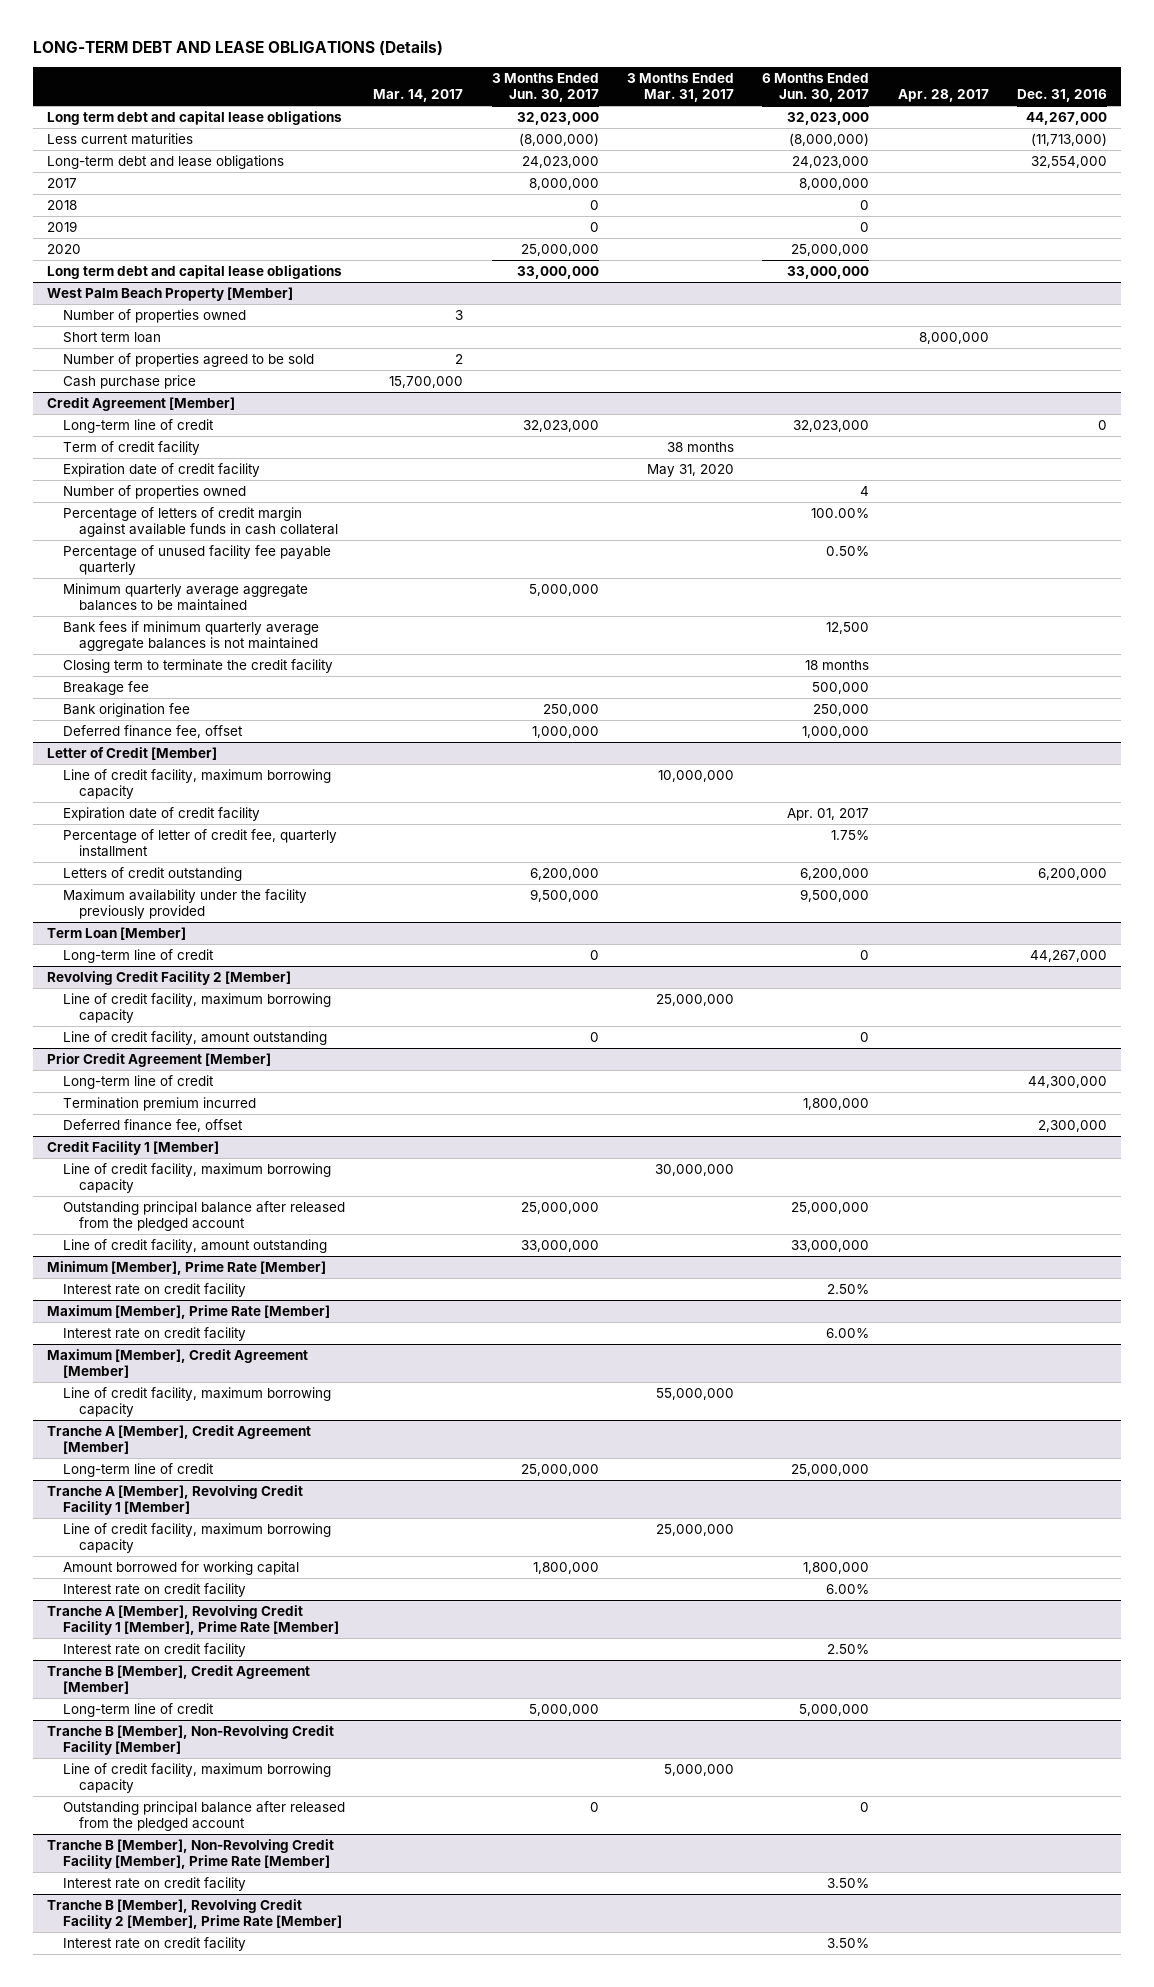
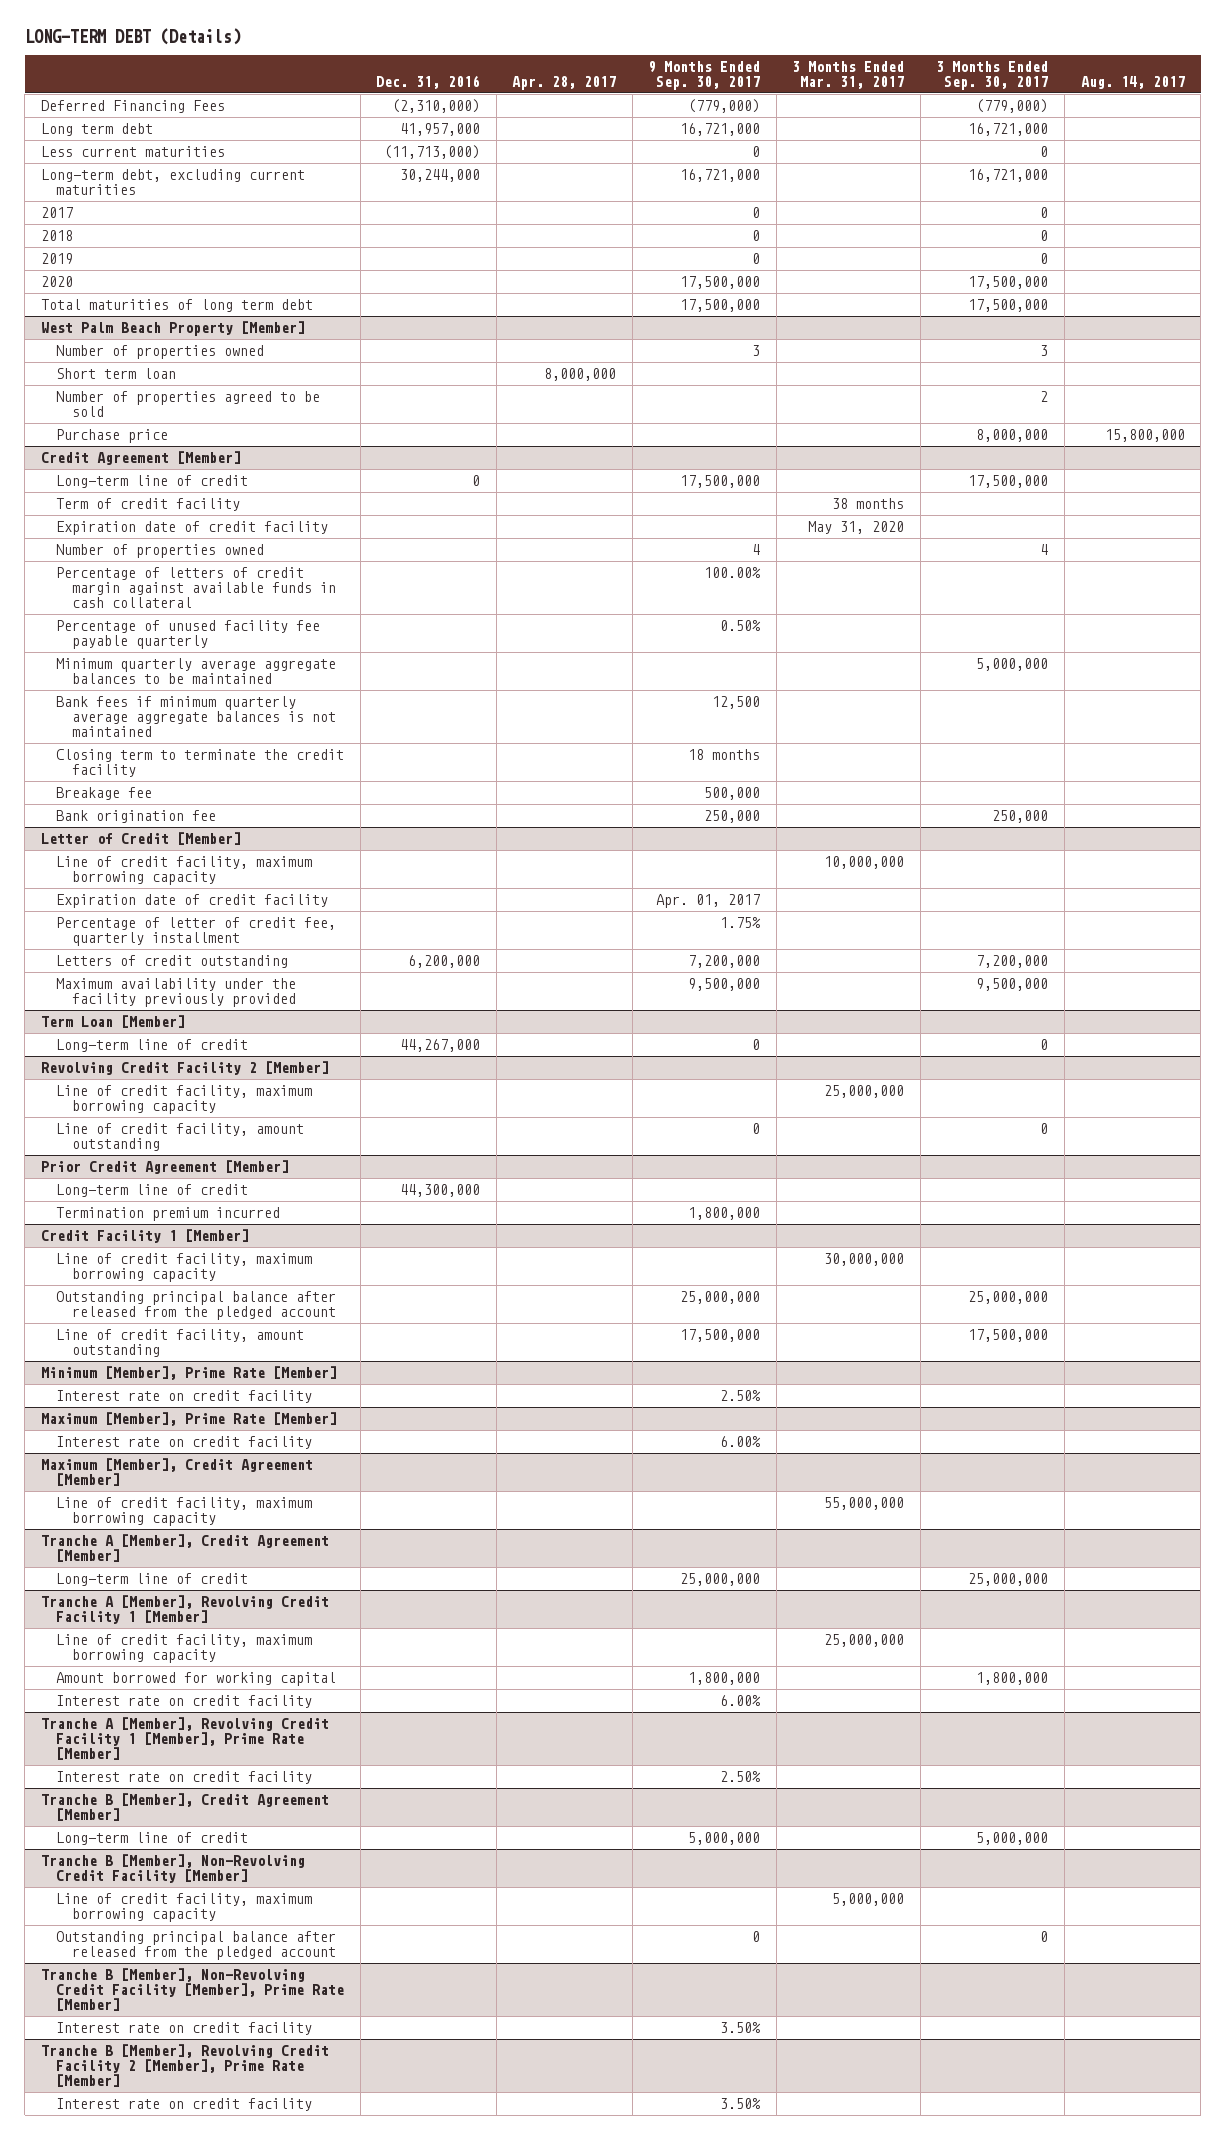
[32,40,443,57] LONG-TERM DEBT AND LEASE OBLIGATIONS (Details) -> [24,28,241,46] LONG-TERM DEBT (Details)
[373,89,464,103] Mar. 14, 2017 -> none
[491,72,599,103] 3 Months Ended Jun. 30, 2017 -> none
[762,72,870,103] 6 Months Ended Jun. 30, 2017 -> none
none -> [648,61,761,91] 9 Months Ended Sep. 30, 2017
none -> [936,61,1049,91] 3 Months Ended Sep. 30, 2017
none -> [1080,76,1185,90] Aug. 14, 2017
[46,110,342,125] Long term debt and capital lease obligations -> none
none -> [40,99,225,113] Deferred Financing Fees
none -> [40,122,153,136] Long term debt
[46,154,284,169] Long-term debt and lease obligations -> none
none -> [40,168,305,195] Long-term debt, excluding current maturities
[46,264,342,279] Long term debt and capital lease obligations -> none
none -> [40,298,313,312] Total maturities of long term debt
[63,374,197,389] Cash purchase price -> [56,428,169,443] Purchase price
[63,724,244,738] Deferred finance fee, offset -> none
[63,1118,244,1132] Deferred finance fee, offset -> none

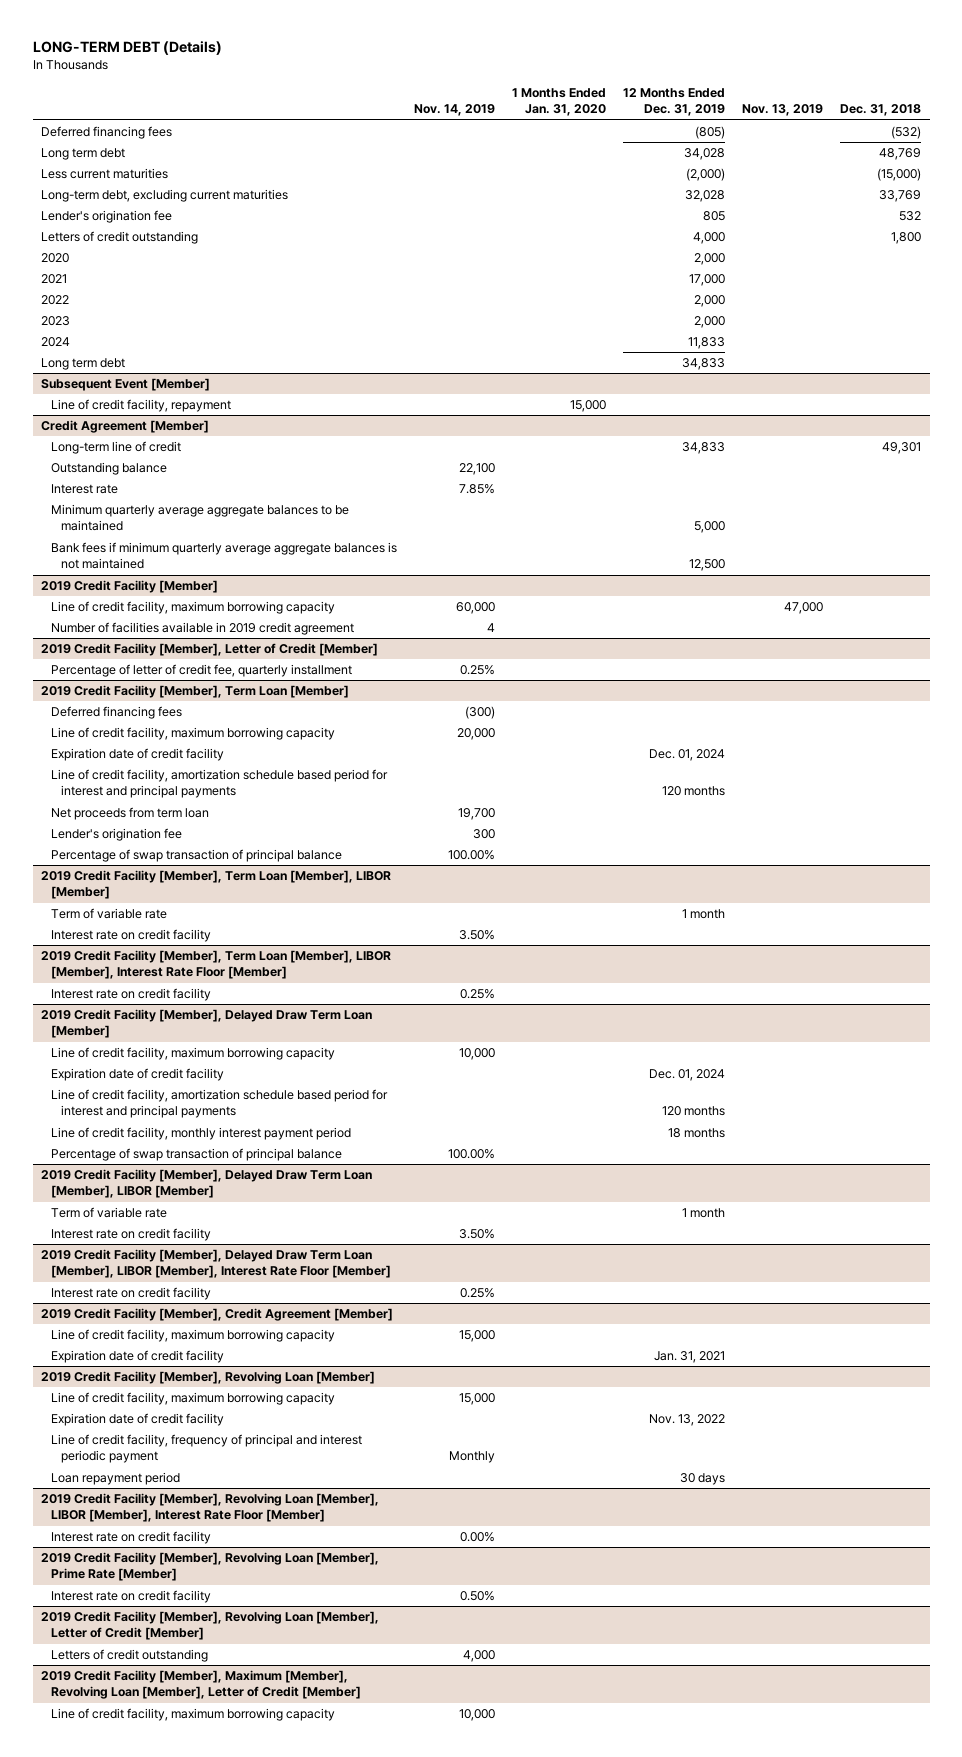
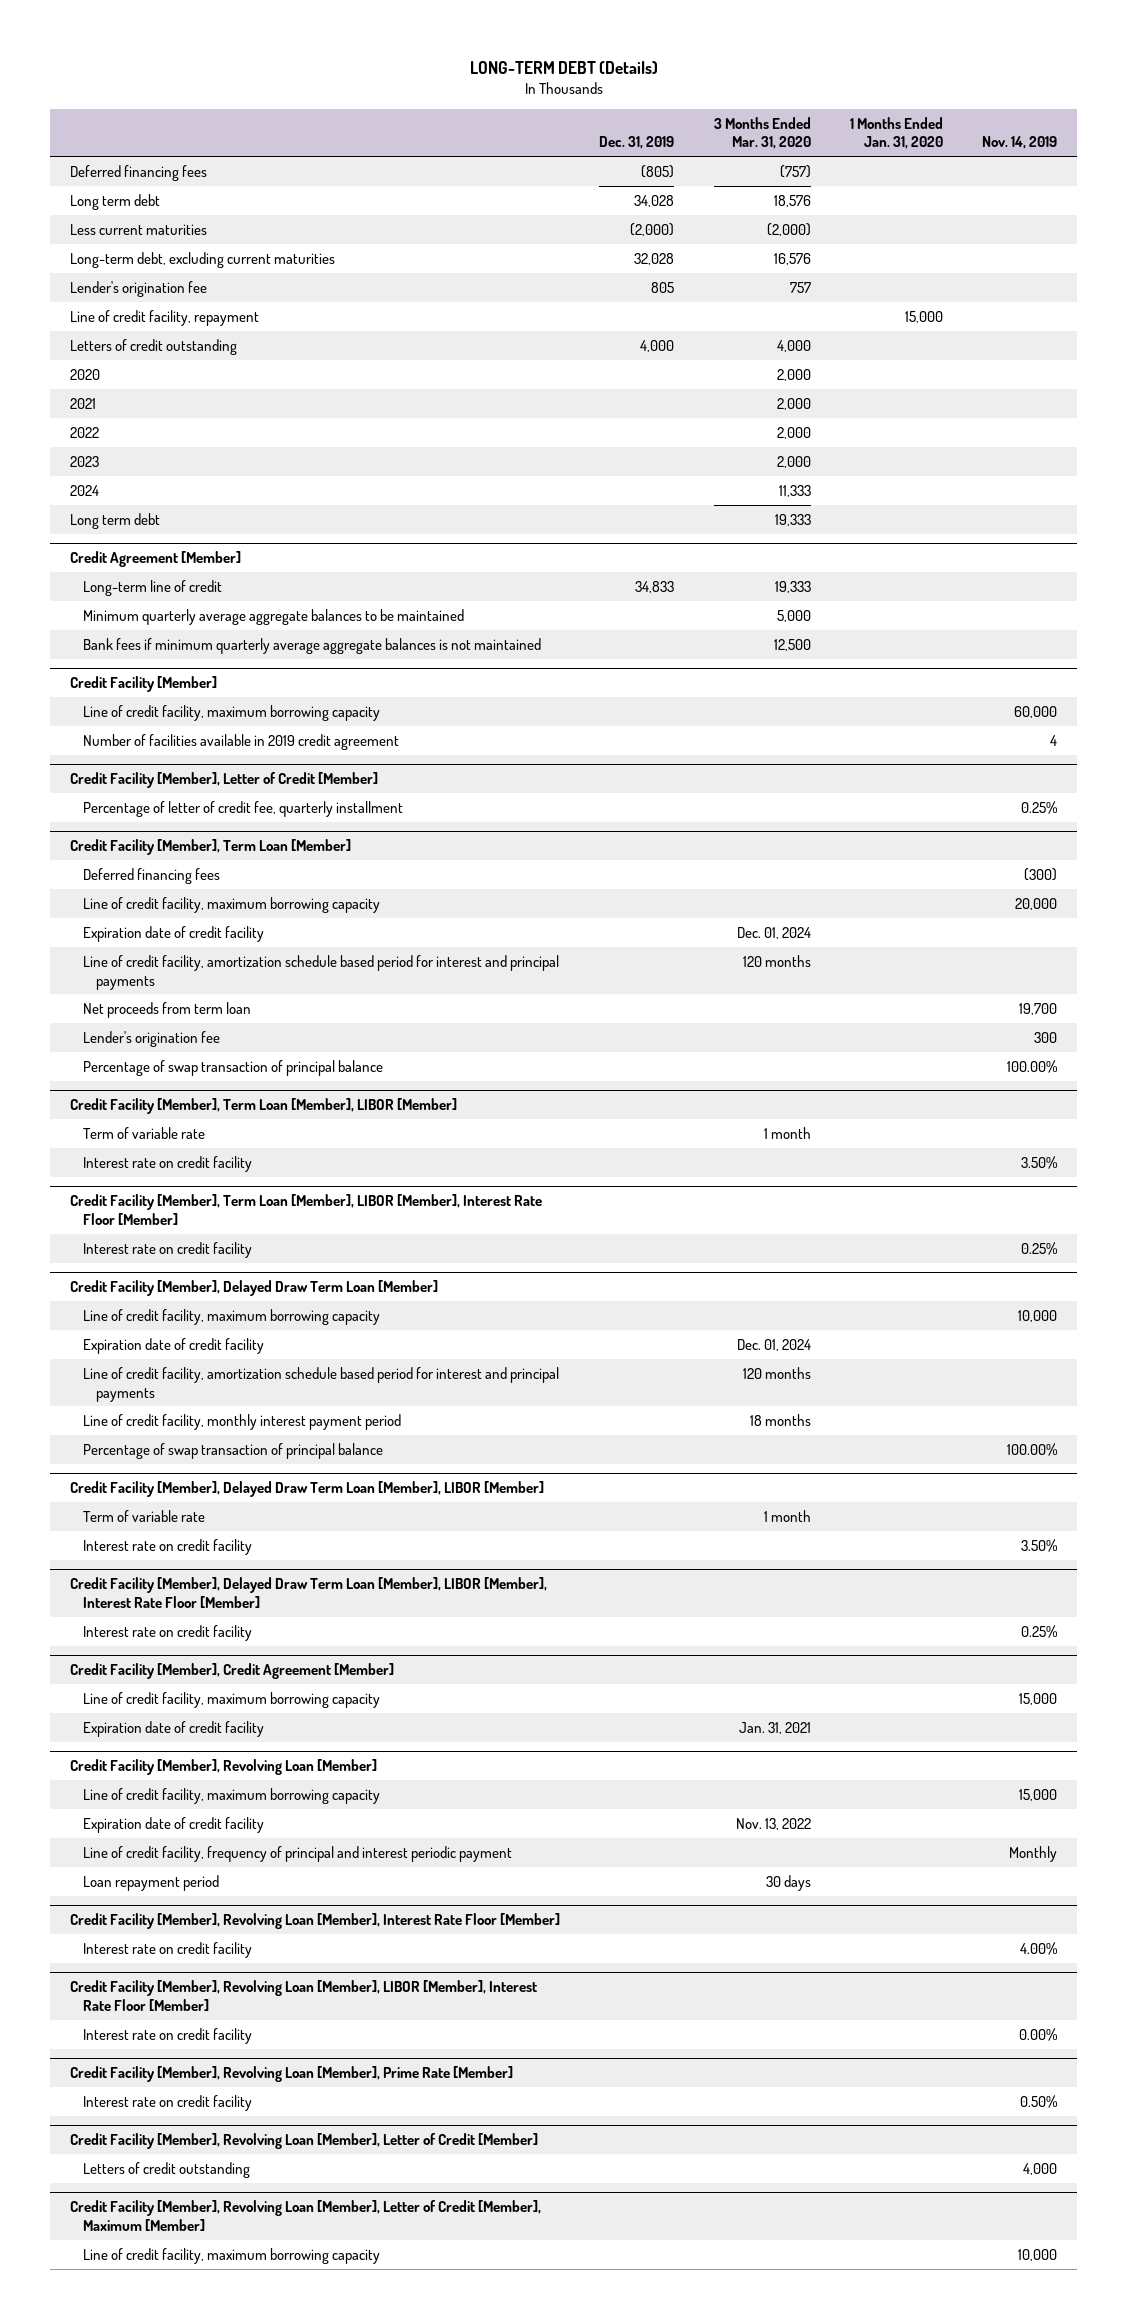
[623,88,726,117] 12 Months Ended Dec. 31, 2019 -> none
[742,104,824,117] Nov. 13, 2019 -> none
[840,104,922,117] Dec. 31, 2018 -> none
none -> [599,136,675,150] Dec. 31, 2019
none -> [713,116,811,150] 3 Months Ended Mar. 31, 2020
none -> [69,309,259,326] Line of credit facility, repayment
[41,378,211,392] Subsequent Event [Member] -> none
[51,399,232,413] Line of credit facility, repayment -> none
[51,462,168,476] Outstanding balance -> none
[51,484,119,495] Interest rate -> none
[41,580,219,594] 2019 Credit Facility [Member] -> [69,676,217,693] Credit Facility [Member]
[41,643,379,657] 2019 Credit Facility [Member], Letter of Credit [Member] -> [69,772,378,789] Credit Facility [Member], Letter of Credit [Member]
[41,685,350,699] 2019 Credit Facility [Member], Term Loan [Member] -> [69,839,351,856] Credit Facility [Member], Term Loan [Member]
[41,870,392,900] 2019 Credit Facility [Member], Term Loan [Member], LIBOR [Member] -> [69,1098,457,1115] Credit Facility [Member], Term Loan [Member], LIBOR [Member]
[41,950,392,980] 2019 Credit Facility [Member], Term Loan [Member], LIBOR [Member], Interest Rate Floor [Member] -> [69,1194,542,1226] Credit Facility [Member], Term Loan [Member], LIBOR [Member], Interest Rate Floor [Member]
[41,1009,373,1039] 2019 Credit Facility [Member], Delayed Draw Term Loan [Member] -> [69,1280,438,1297] Credit Facility [Member], Delayed Draw Term Loan [Member]
[41,1169,373,1199] 2019 Credit Facility [Member], Delayed Draw Term Loan [Member], LIBOR [Member] -> [69,1481,544,1498] Credit Facility [Member], Delayed Draw Term Loan [Member], LIBOR [Member]
[41,1249,392,1279] 2019 Credit Facility [Member], Delayed Draw Term Loan [Member], LIBOR [Member], Interest Rate Floor [Member] -> [69,1577,547,1609] Credit Facility [Member], Delayed Draw Term Loan [Member], LIBOR [Member], Interest Rate Floor [Member]
[41,1308,394,1322] 2019 Credit Facility [Member], Credit Agreement [Member] -> [69,1663,394,1680] Credit Facility [Member], Credit Agreement [Member]
[41,1371,376,1385] 2019 Credit Facility [Member], Revolving Loan [Member] -> [69,1759,377,1776] Credit Facility [Member], Revolving Loan [Member]
none -> [69,1913,560,1930] Credit Facility [Member], Revolving Loan [Member], Interest Rate Floor [Member]
none -> [83,1941,253,1958] Interest rate on credit facility
[41,1493,380,1523] 2019 Credit Facility [Member], Revolving Loan [Member], LIBOR [Member], Interest Rate Floor [Member] -> [69,1980,537,2012] Credit Facility [Member], Revolving Loan [Member], LIBOR [Member], Interest Rate Floor [Member]
[41,1552,380,1582] 2019 Credit Facility [Member], Revolving Loan [Member], Prime Rate [Member] -> [69,2066,513,2083] Credit Facility [Member], Revolving Loan [Member], Prime Rate [Member]
[41,1611,380,1641] 2019 Credit Facility [Member], Revolving Loan [Member], Letter of Credit [Member] -> [69,2133,538,2150] Credit Facility [Member], Revolving Loan [Member], Letter of Credit [Member]
[41,1670,362,1700] 2019 Credit Facility [Member], Maximum [Member], Revolving Loan [Member], Letter of Credit [Member] -> [69,2200,541,2232] Credit Facility [Member], Revolving Loan [Member], Letter of Credit [Member], Maximum [Member]

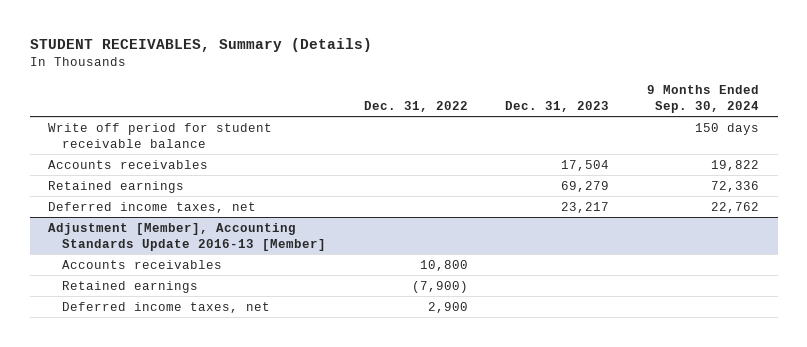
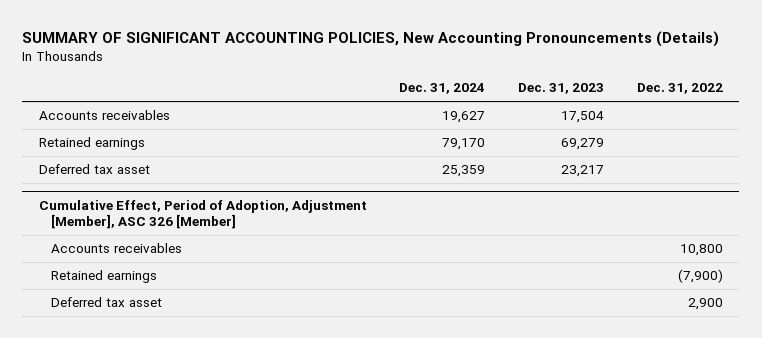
[29,38,372,53] STUDENT RECEIVABLES, Summary (Details) -> [22,30,720,47] SUMMARY OF SIGNIFICANT ACCOUNTING POLICIES, New Accounting Pronouncements (Details)
[646,84,759,114] 9 Months Ended Sep. 30, 2024 -> none
none -> [399,83,486,95] Dec. 31, 2024
[48,122,273,149] Write off period for student receivable balance -> none
[48,201,257,213] Deferred income taxes, net -> [38,164,150,175] Deferred tax asset
[48,222,326,252] Adjustment [Member], Accounting Standards Update 2016-13 [Member] -> [38,199,367,230] Cumulative Effect, Period of Adoption, Adjustment [Member], ASC 326 [Member]
[61,301,270,313] Deferred income taxes, net -> [50,297,162,308] Deferred tax asset

